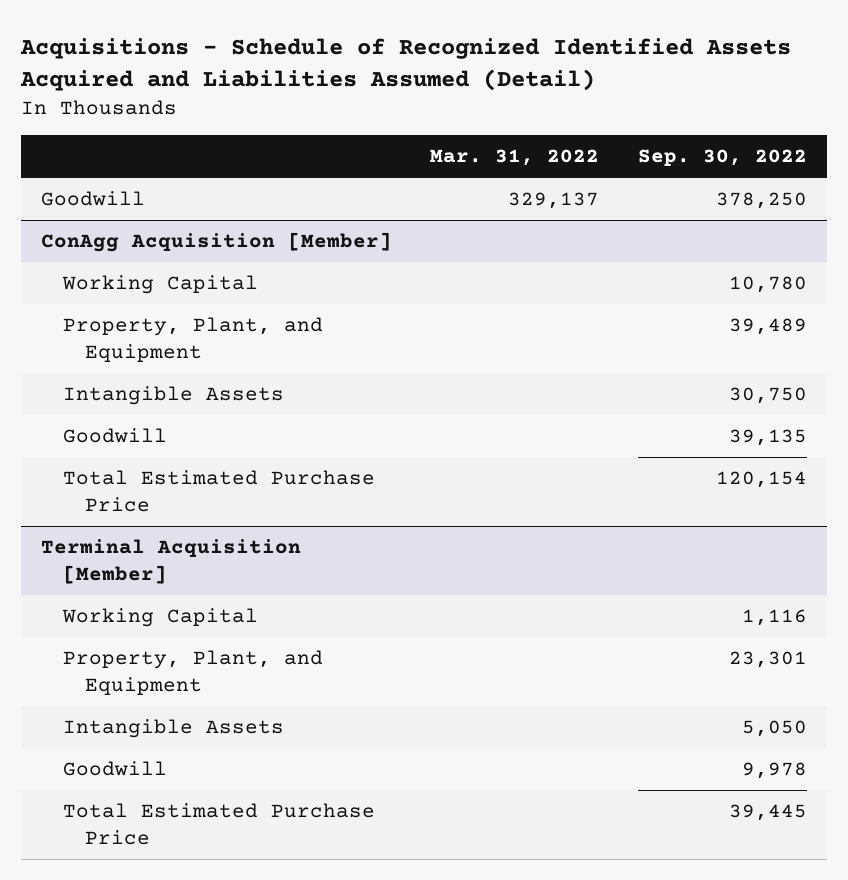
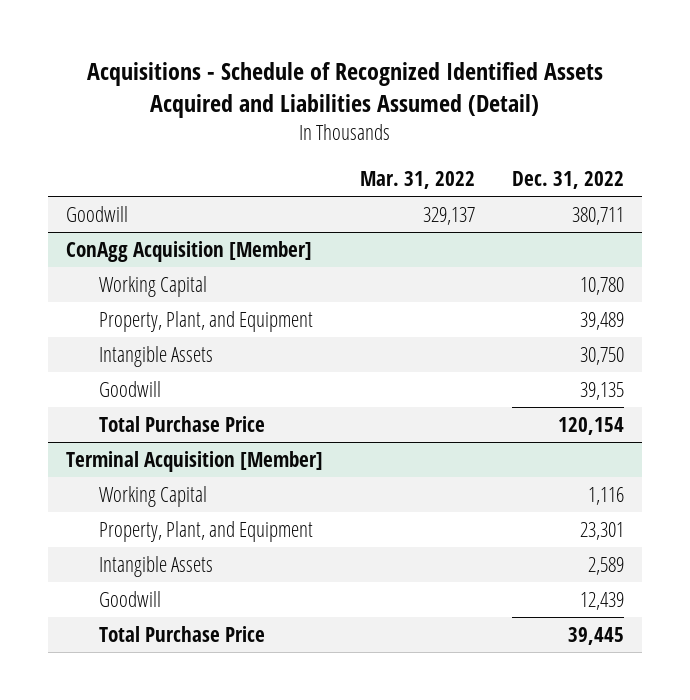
[638,149,808,167] Sep. 30, 2022 -> none
none -> [511,171,624,190] Dec. 31, 2022
[62,470,375,513] Total Estimated Purchase Price -> [99,415,266,432] Total Purchase Price
[62,803,375,846] Total Estimated Purchase Price -> [99,625,266,642] Total Purchase Price

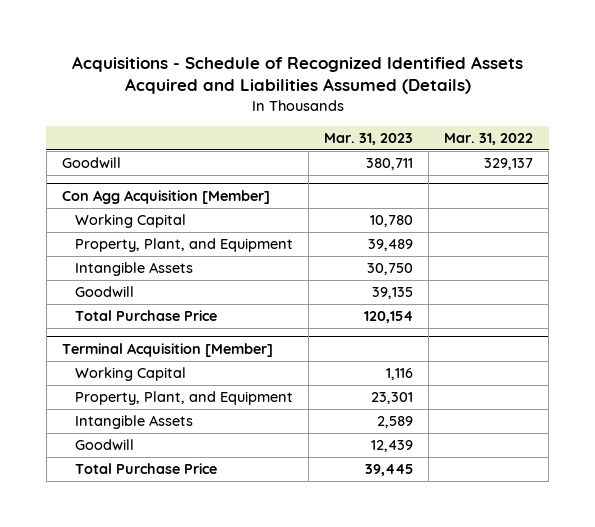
[87,62,604,119] Acquisitions - Schedule of Recognized Identified Assets Acquired and Liabilities Assumed (Detail) -> [71,55,523,95] Acquisitions - Schedule of Recognized Identified Assets Acquired and Liabilities Assumed (Details)
[511,171,624,190] Dec. 31, 2022 -> none
none -> [324,132,414,145] Mar. 31, 2023
[66,240,313,262] ConAgg Acquisition [Member] -> [61,190,270,205] Con Agg Acquisition [Member]

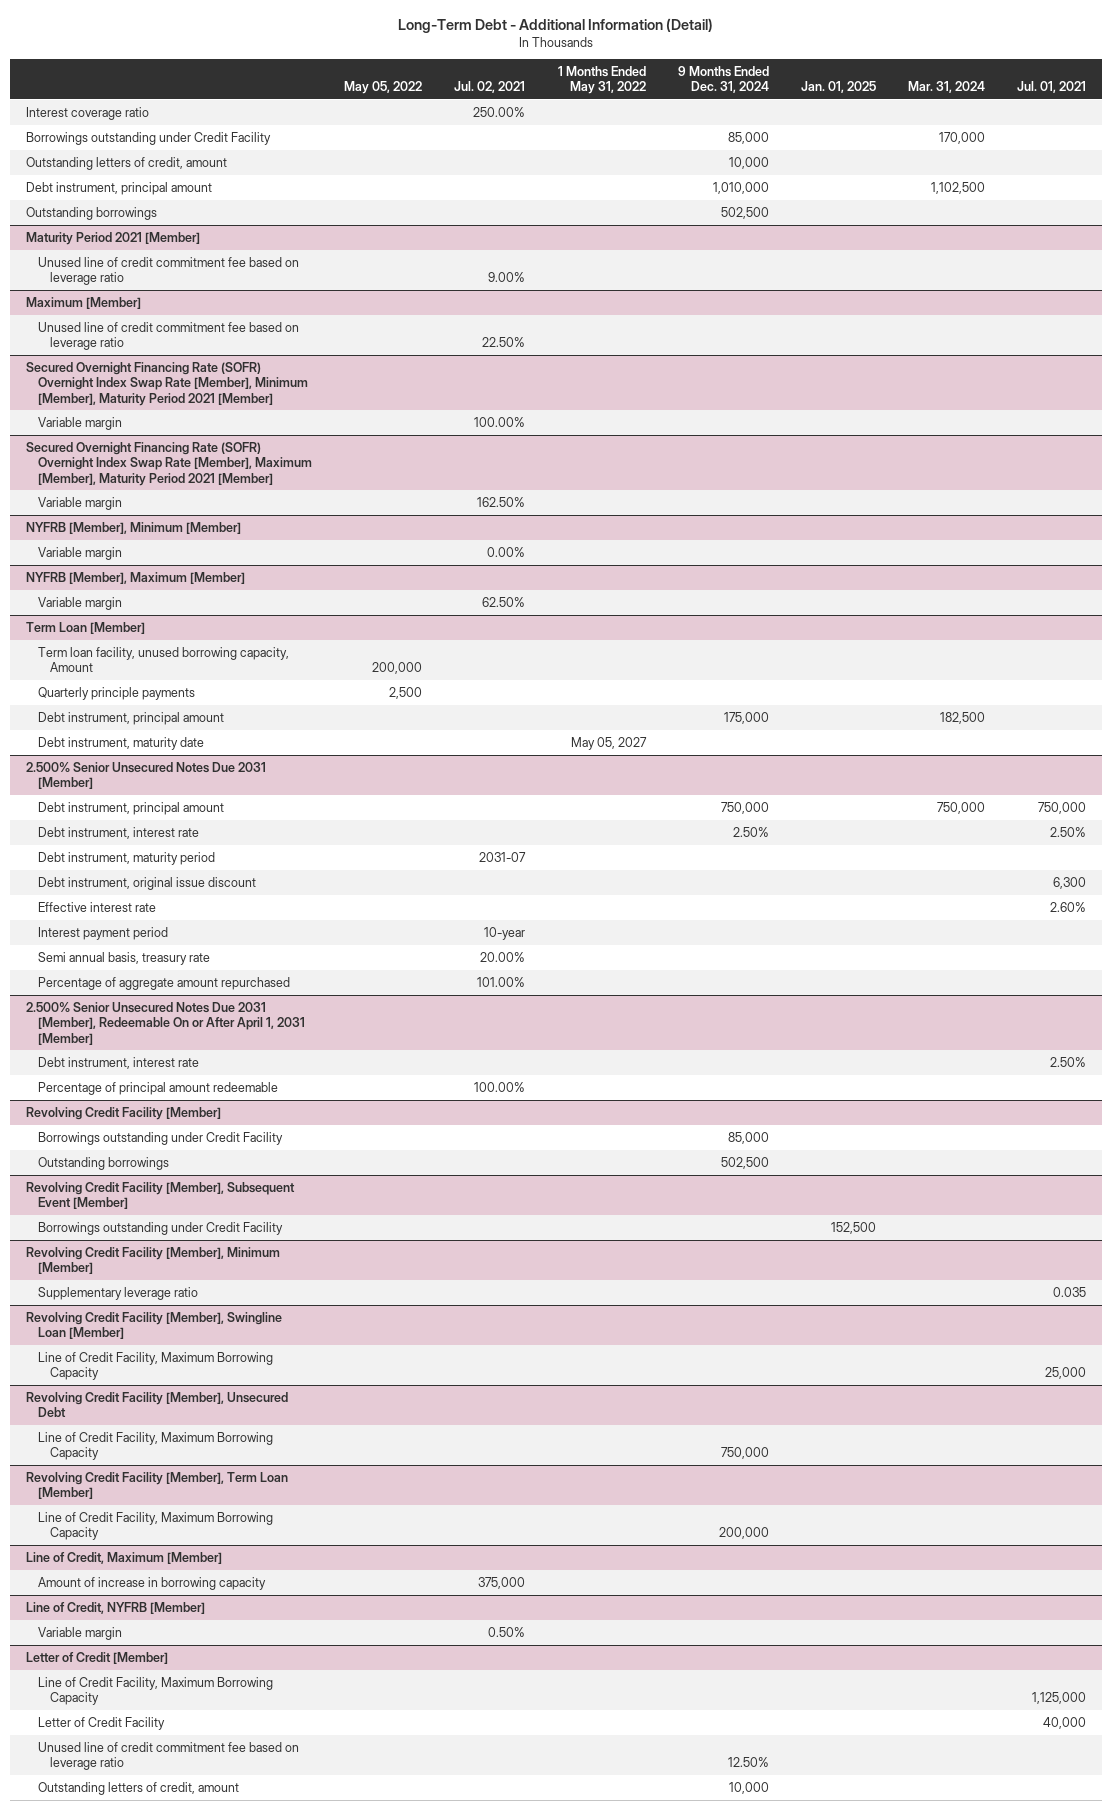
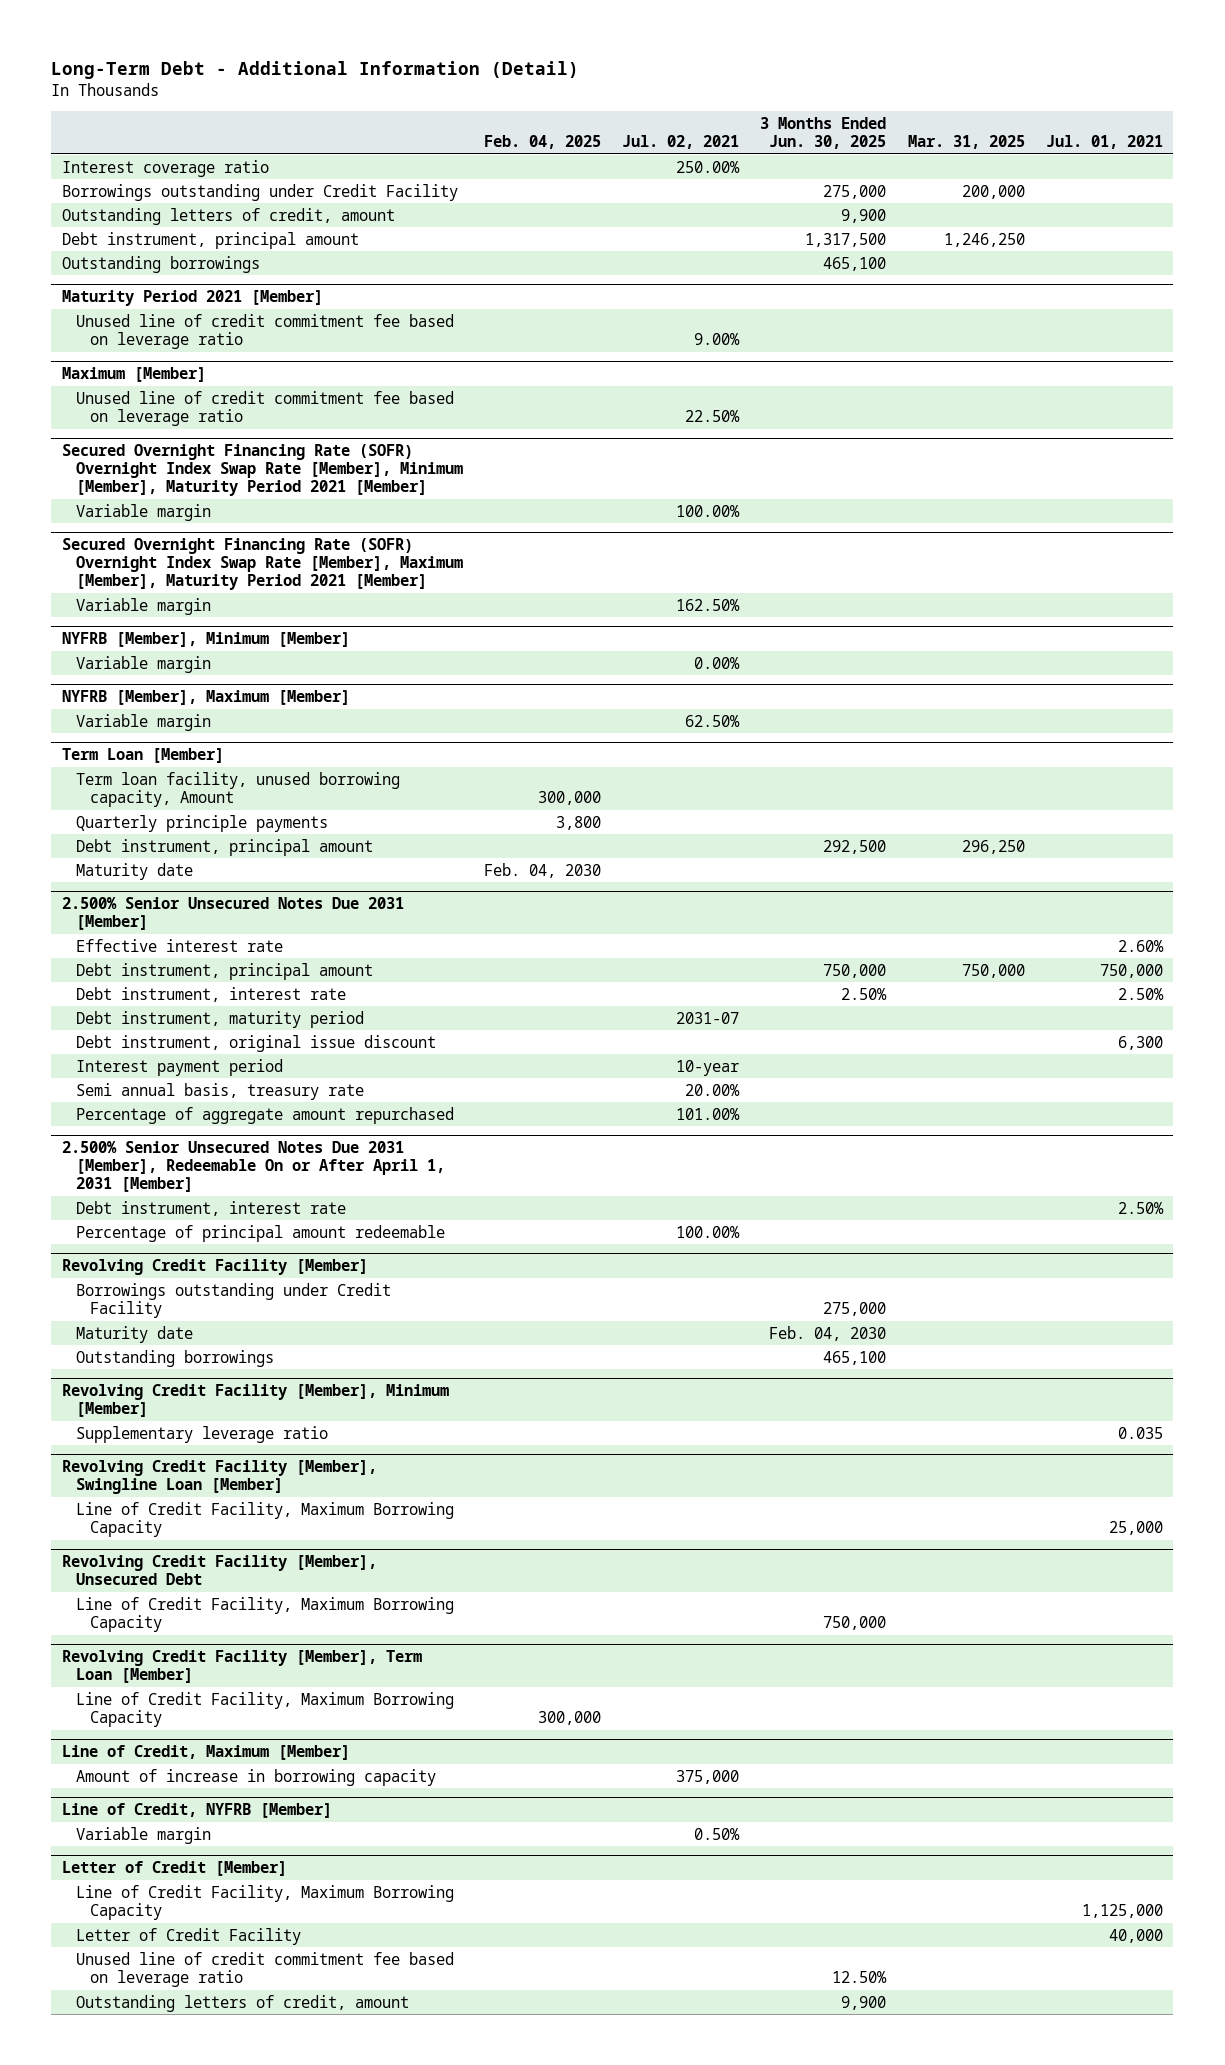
[344,81,423,95] May 05, 2022 -> none
[557,65,646,95] 1 Months Ended May 31, 2022 -> none
[677,65,769,94] 9 Months Ended Dec. 31, 2024 -> none
[800,81,876,94] Jan. 01, 2025 -> none
[907,81,985,94] Mar. 31, 2024 -> none
none -> [484,135,602,150] Feb. 04, 2025
none -> [760,117,887,150] 3 Months Ended Jun. 30, 2025
none -> [907,135,1025,150] Mar. 31, 2025
[38,736,205,750] Debt instrument, maturity date -> [76,862,194,880] Maturity date
[38,901,157,912] Effective interest rate -> [76,938,284,952] Effective interest rate
none -> [76,1325,194,1343] Maturity date
[26,1181,296,1210] Revolving Credit Facility [Member], Subsequent Event [Member] -> none
[38,1221,284,1235] Borrowings outstanding under Credit Facility -> none

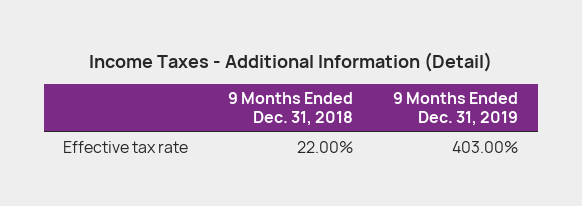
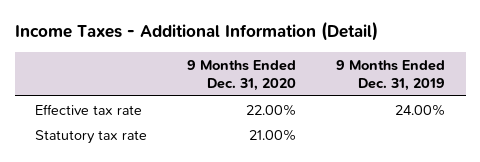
[228,92,354,127] 9 Months Ended Dec. 31, 2018 -> none
none -> [187,59,297,91] 9 Months Ended Dec. 31, 2020
[452,141,519,154] 403.00% -> [395,103,446,116] 24.00%
none -> [34,129,147,144] Statutory tax rate

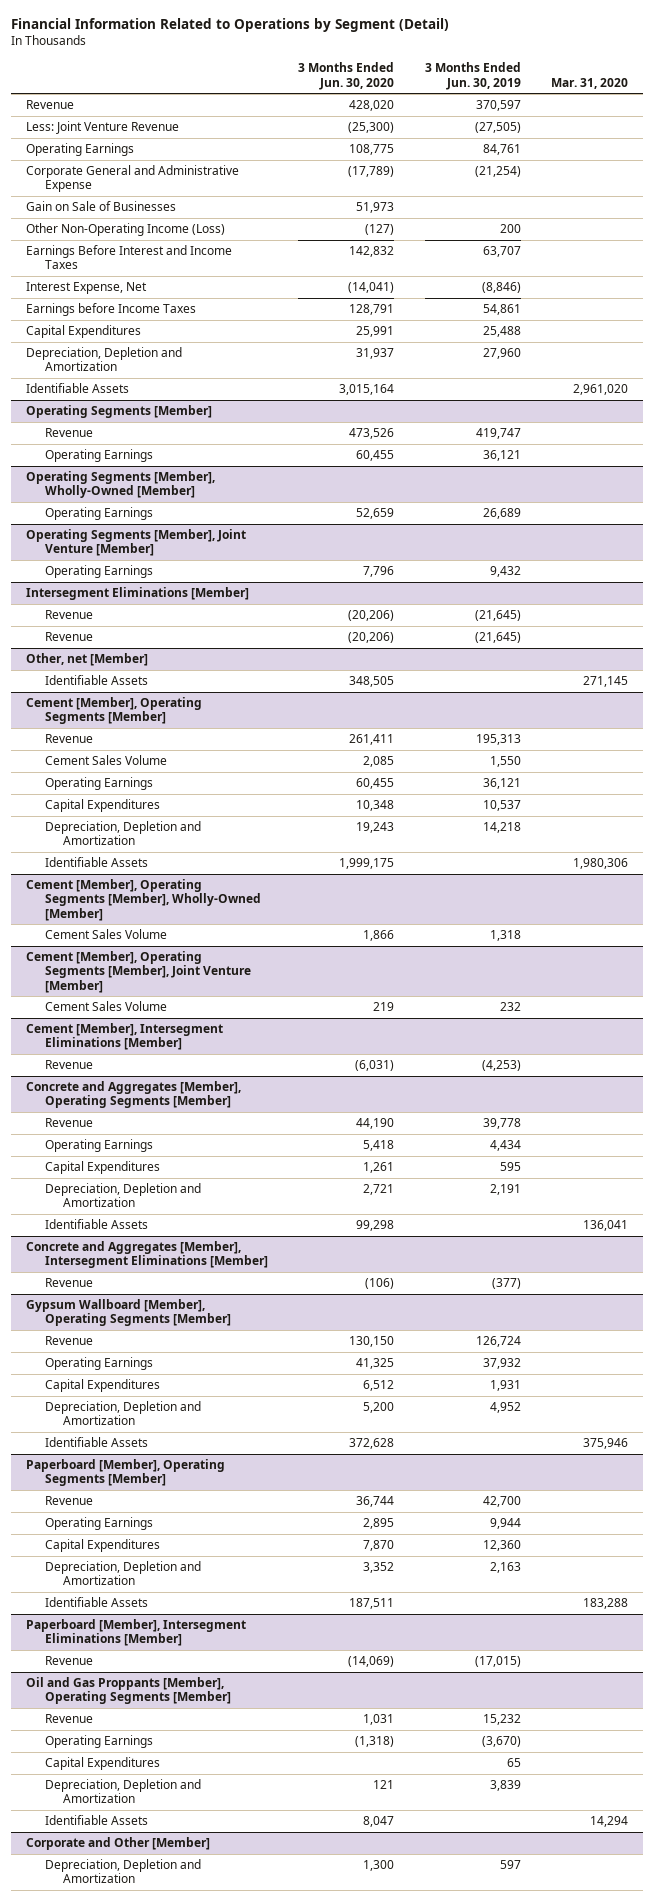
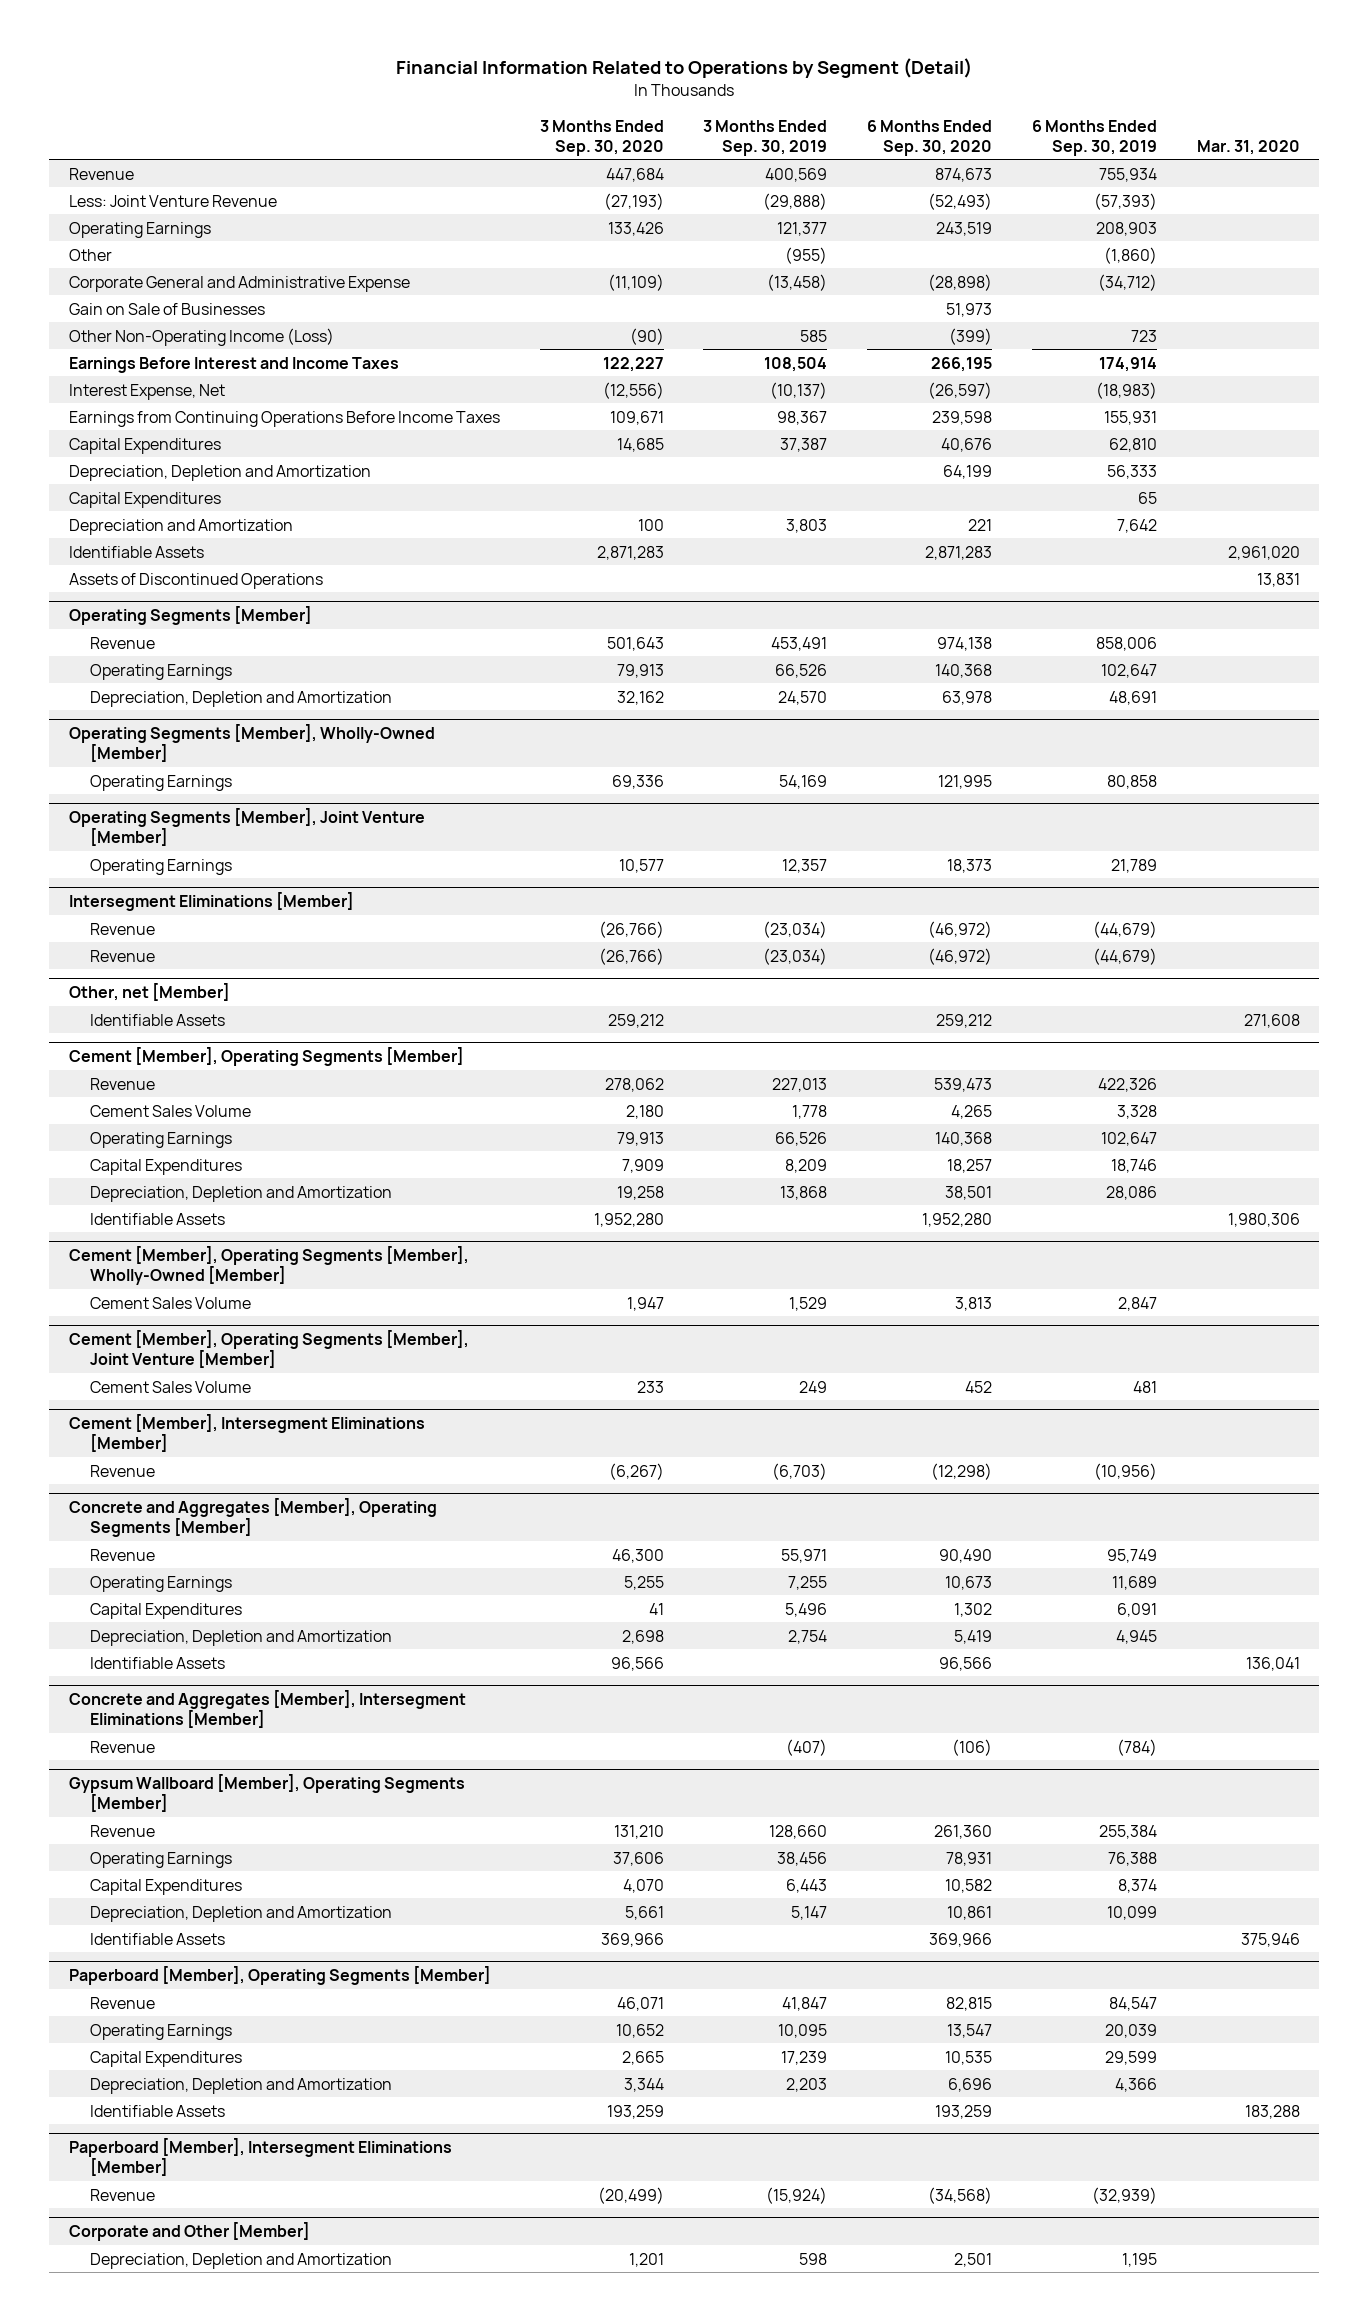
[298,62,395,90] 3 Months Ended Jun. 30, 2020 -> none
[424,62,521,90] 3 Months Ended Jun. 30, 2019 -> none
none -> [539,119,664,156] 3 Months Ended Sep. 30, 2020
none -> [703,119,828,156] 3 Months Ended Sep. 30, 2019
none -> [867,119,993,156] 6 Months Ended Sep. 30, 2020
none -> [1031,119,1157,156] 6 Months Ended Sep. 30, 2019
none -> [68,248,112,261] Other
[26,303,197,317] Earnings before Income Taxes -> [68,410,500,427] Earnings from Continuing Operations Before Income Taxes
none -> [68,491,221,508] Capital Expenditures
none -> [68,518,293,535] Depreciation and Amortization
none -> [68,572,323,589] Assets of Discontinued Operations
none -> [89,690,392,707] Depreciation, Depletion and Amortization
[583,676,629,688] 271,145 -> [1243,1013,1300,1028] 271,608
[26,1677,231,1705] Oil and Gas Proppants [Member], Operating Segments [Member] -> none
[44,1714,93,1724] Revenue -> none
[44,1735,153,1749] Operating Earnings -> none
[44,1757,160,1771] Capital Expenditures -> none
[44,1779,201,1804] Depreciation, Depletion and Amortization -> none
[44,1815,148,1826] Identifiable Assets -> none

